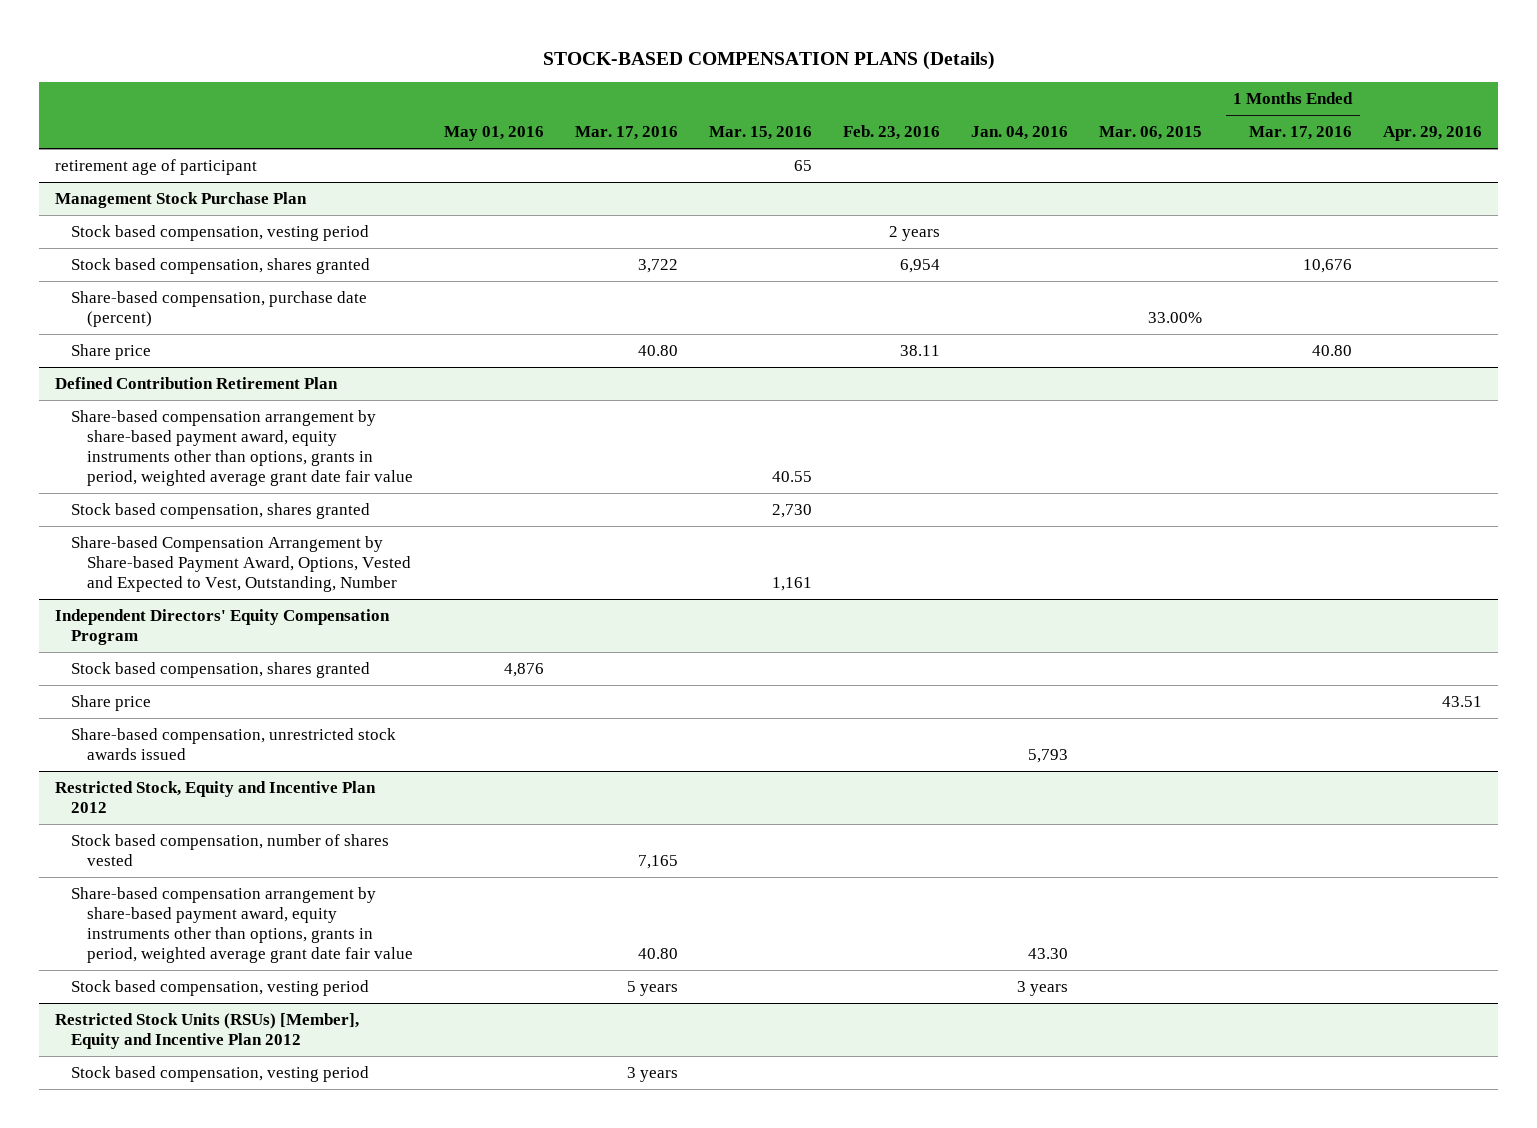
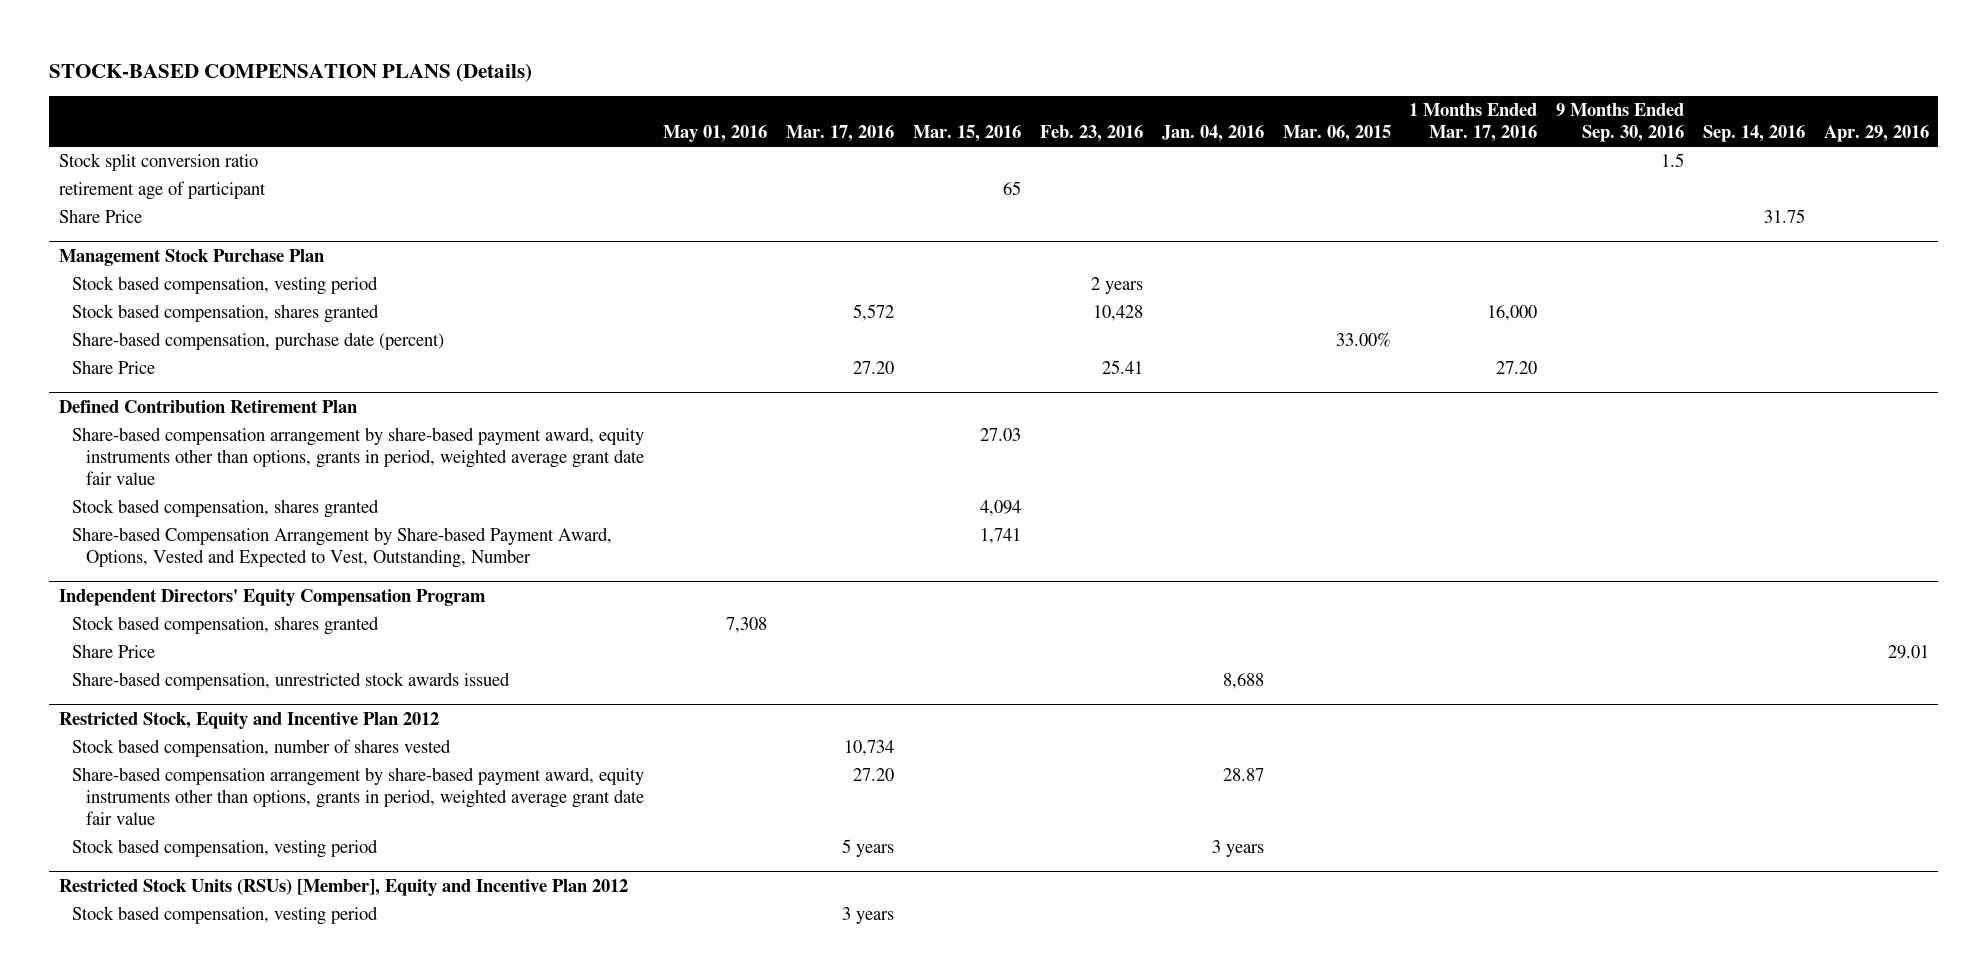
none -> [1556,103,1685,143] 9 Months Ended Sep. 30, 2016
none -> [1703,125,1806,143] Sep. 14, 2016
none -> [58,153,258,172] Stock split conversion ratio
none -> [58,209,142,224] Share Price
[638,258,679,273] 3,722 -> [853,304,895,322] 5,572
[900,258,941,273] 6,954 -> [1092,305,1143,322] 10,428
[1303,258,1353,273] 10,676 -> [1487,305,1538,322] 16,000
[71,343,152,360] Share price -> [72,360,156,375] Share Price
[638,344,679,356] 40.80 -> [853,361,895,375] 27.20
[900,344,941,356] 38.11 -> [1101,360,1143,375] 25.41
[1312,344,1353,356] 40.80 -> [1496,361,1538,375] 27.20
[772,471,813,483] 40.55 -> [980,428,1022,442] 27.03
[772,503,813,518] 2,730 -> [980,500,1022,517] 4,094
[772,577,813,592] 1,161 -> [980,528,1022,545] 1,741
[504,662,545,677] 4,876 -> [726,617,768,634] 7,308
[71,694,152,711] Share price -> [72,644,156,659] Share Price
[1442,695,1483,707] 43.51 -> [1888,645,1930,660] 29.01
[1028,749,1069,764] 5,793 -> [1222,673,1264,690] 8,688
[638,855,679,870] 7,165 -> [844,740,895,757] 10,734
[638,948,679,960] 40.80 -> [853,768,895,782] 27.20
[1028,948,1069,960] 43.30 -> [1222,768,1264,782] 28.87

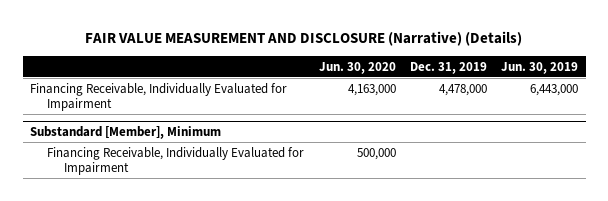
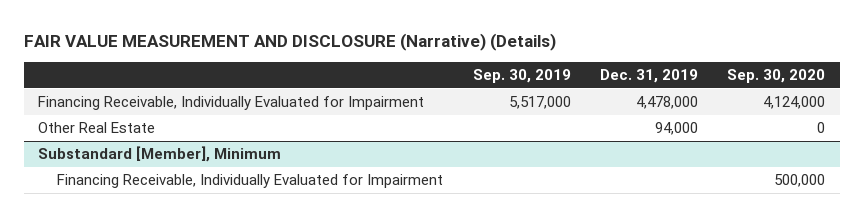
[318,61,396,74] Jun. 30, 2020 -> none
[501,61,579,74] Jun. 30, 2019 -> none
none -> [472,69,571,84] Sep. 30, 2019
none -> [727,69,826,84] Sep. 30, 2020
none -> [38,122,156,134] Other Real Estate

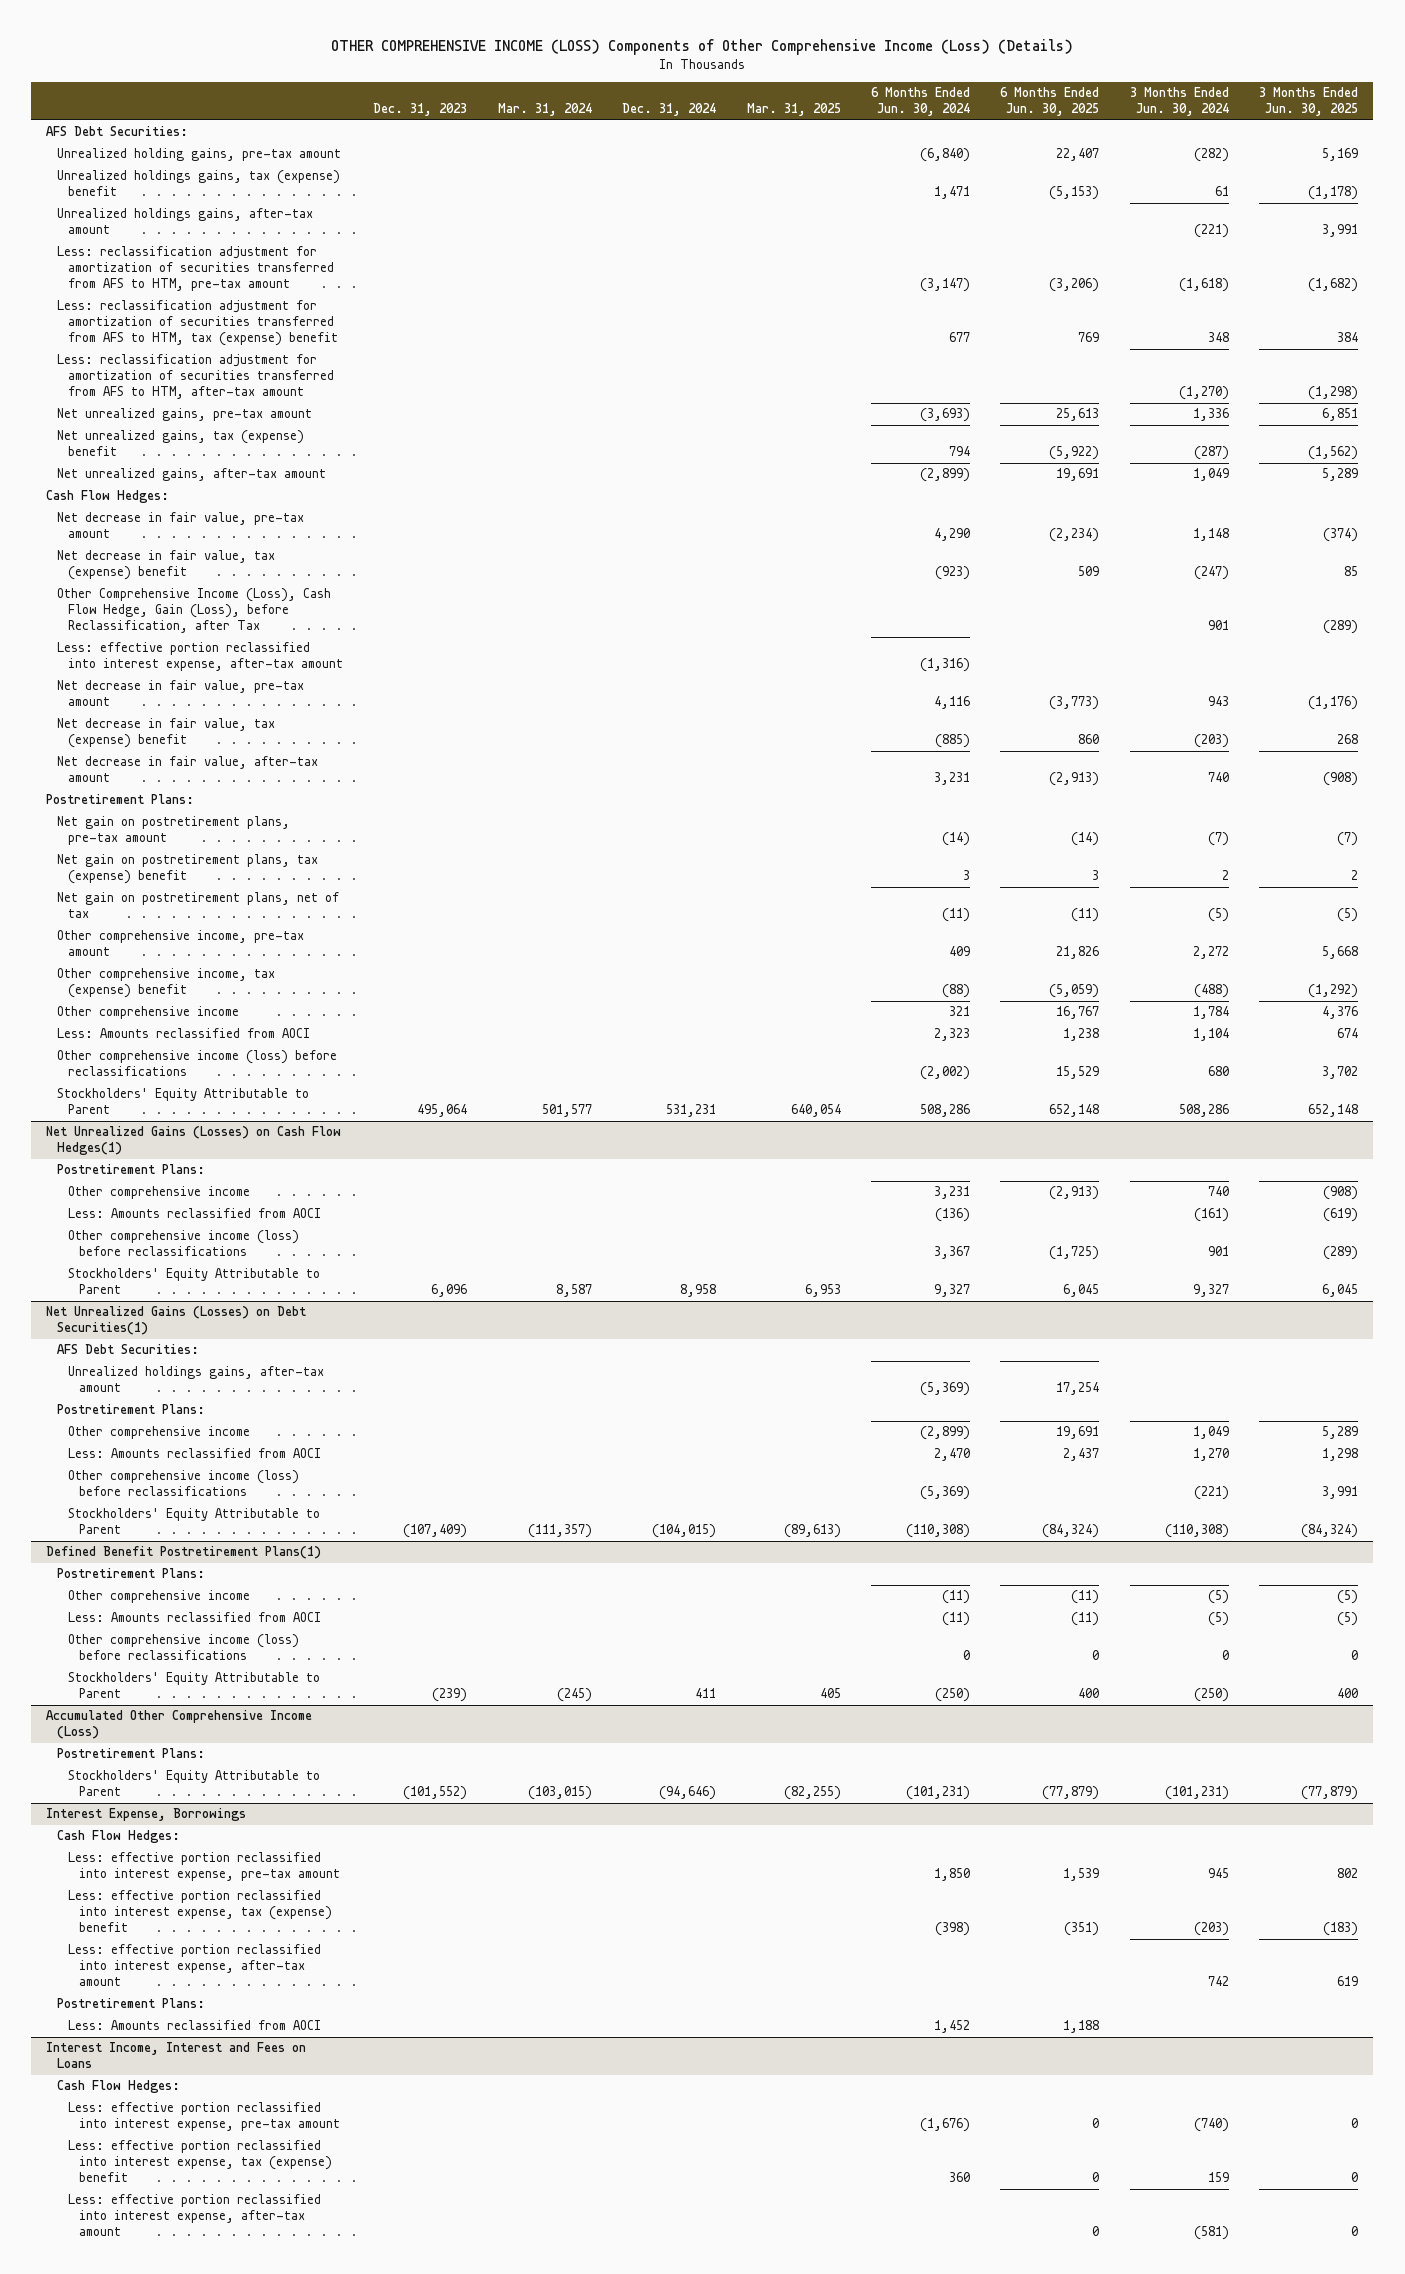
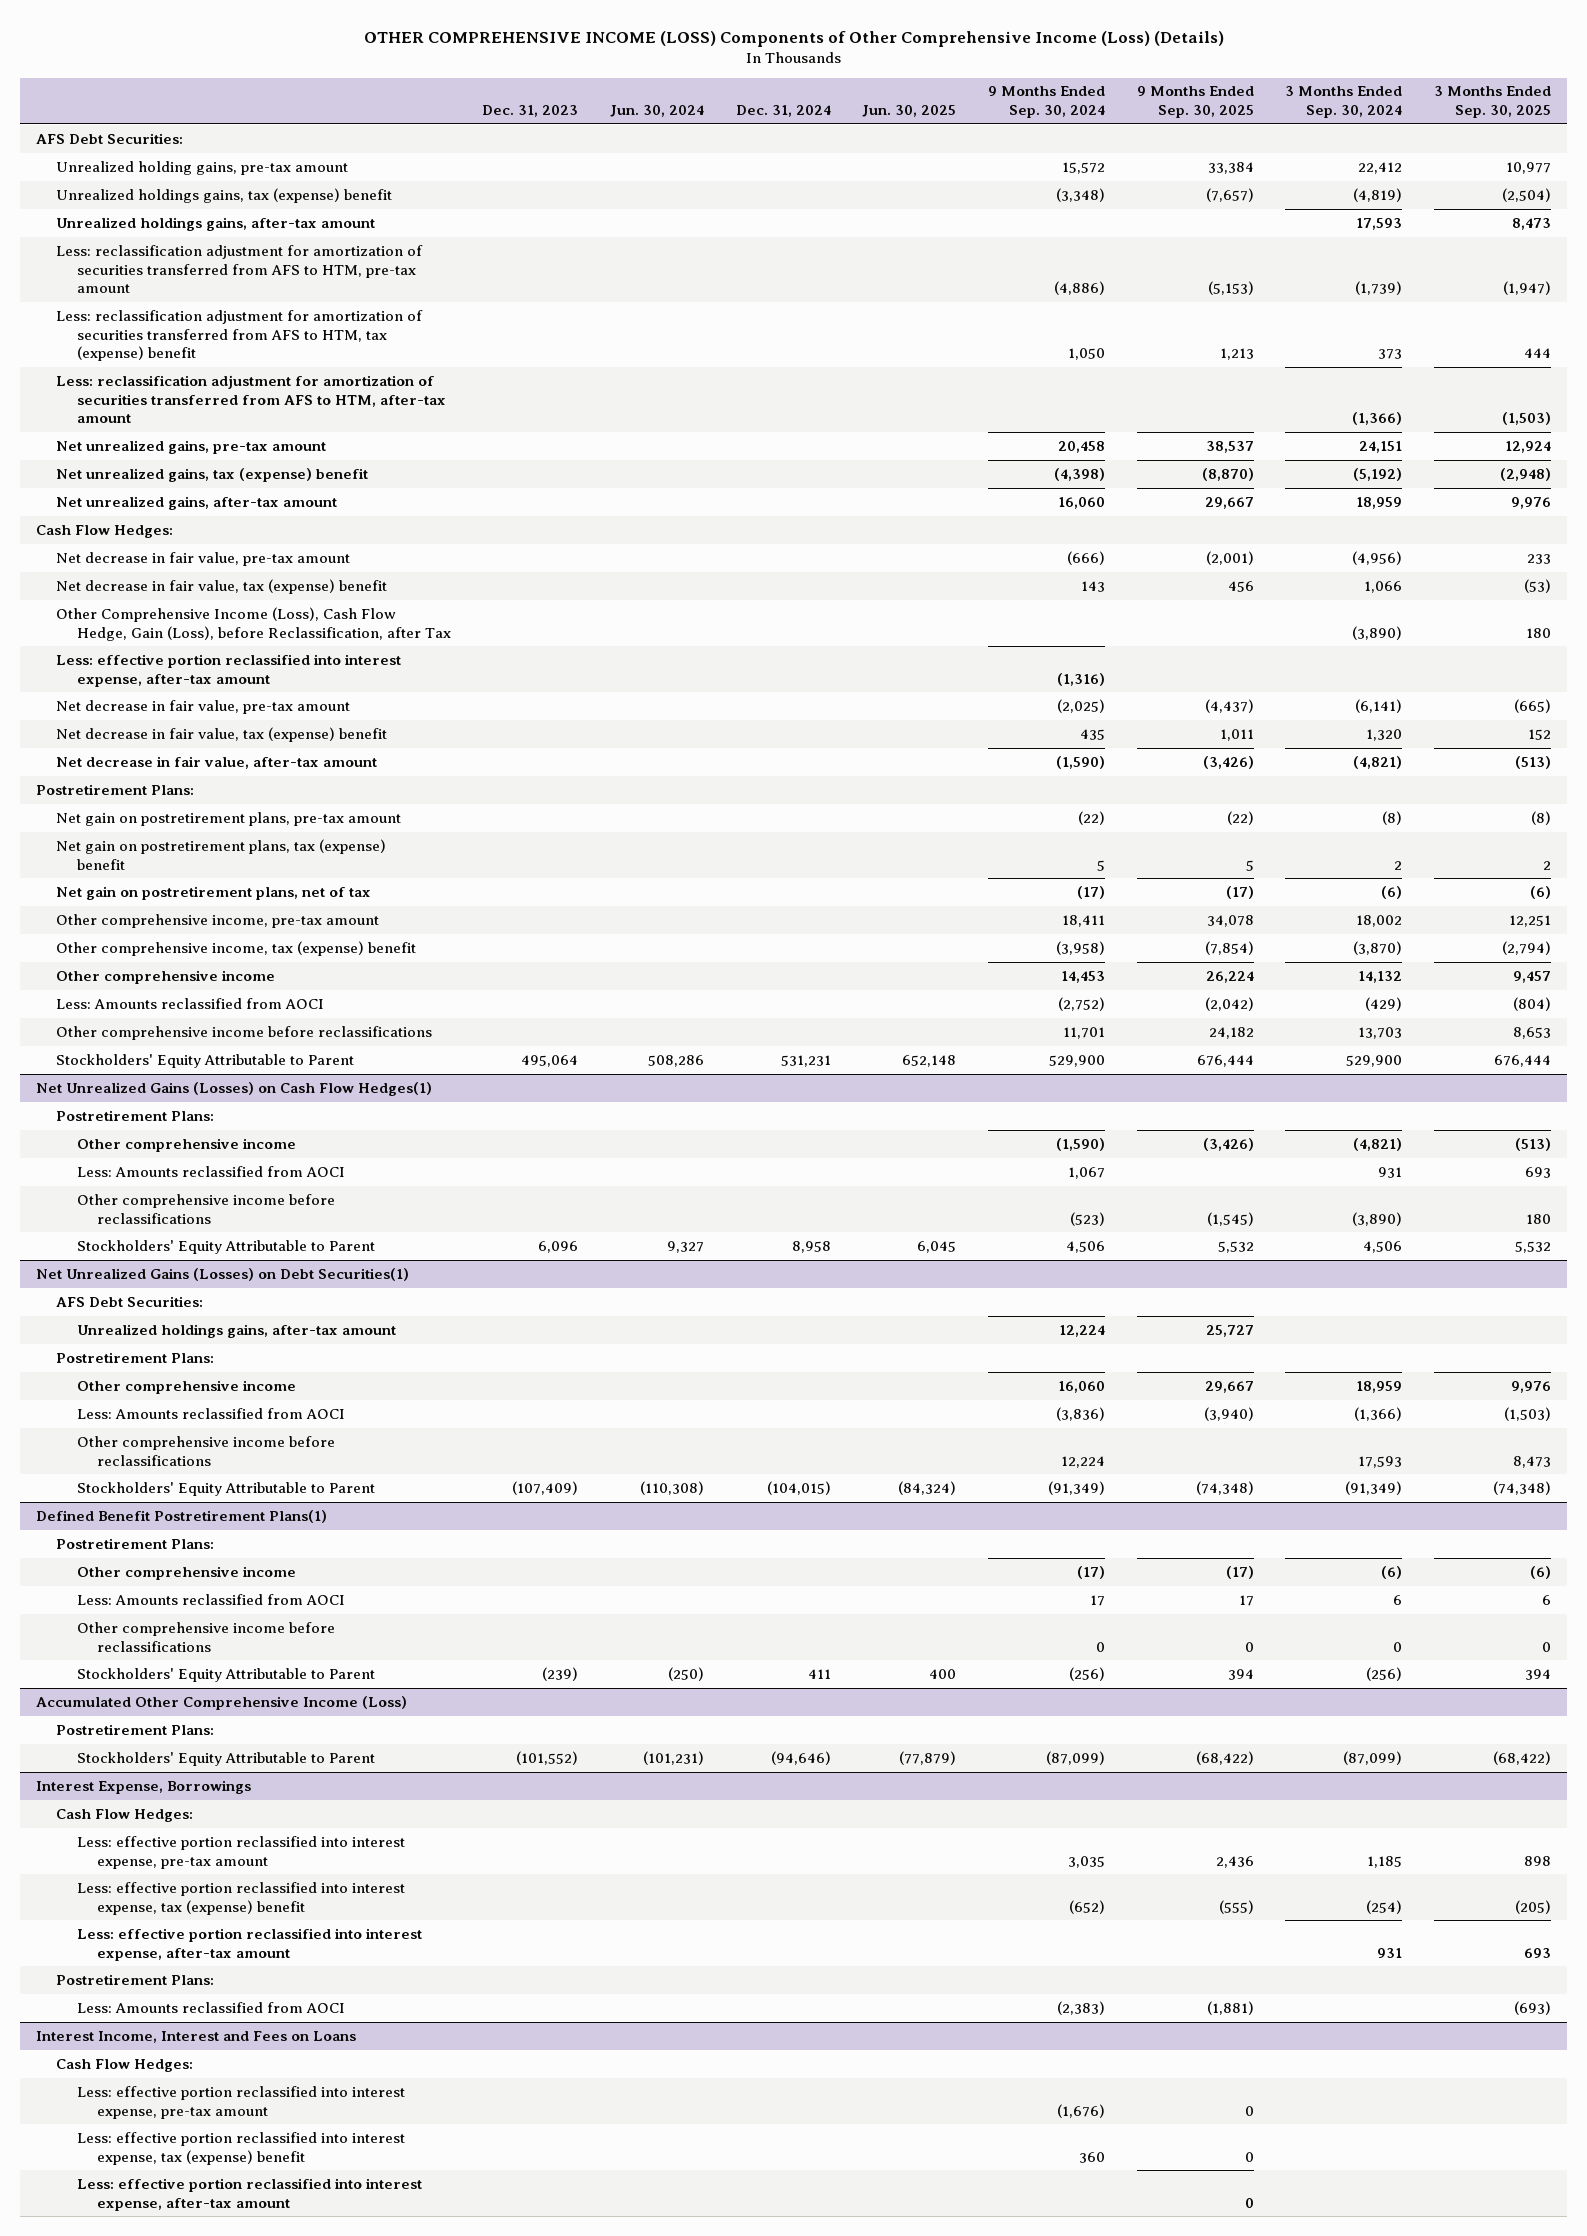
[497,103,592,117] Mar. 31, 2024 -> none
[746,103,841,117] Mar. 31, 2025 -> none
[870,87,970,117] 6 Months Ended Jun. 30, 2024 -> none
[1000,87,1100,117] 6 Months Ended Jun. 30, 2025 -> none
[1129,87,1229,117] 3 Months Ended Jun. 30, 2024 -> none
[1259,87,1359,117] 3 Months Ended Jun. 30, 2025 -> none
none -> [609,105,704,118] Jun. 30, 2024
none -> [862,105,957,118] Jun. 30, 2025
none -> [988,86,1106,119] 9 Months Ended Sep. 30, 2024
none -> [1136,86,1254,119] 9 Months Ended Sep. 30, 2025
none -> [1285,86,1403,119] 3 Months Ended Sep. 30, 2024
none -> [1434,86,1552,119] 3 Months Ended Sep. 30, 2025
[57,1050,338,1077] Other comprehensive income (loss) before reclassifications -> [56,1025,433,1040] Other comprehensive income before reclassifications
[67,1230,299,1257] Other comprehensive income (loss) before reclassifications -> [76,1193,335,1224] Other comprehensive income before reclassifications
[67,1470,299,1497] Other comprehensive income (loss) before reclassifications -> [76,1435,335,1466] Other comprehensive income before reclassifications
[67,1634,299,1661] Other comprehensive income (loss) before reclassifications -> [76,1621,335,1652] Other comprehensive income before reclassifications

